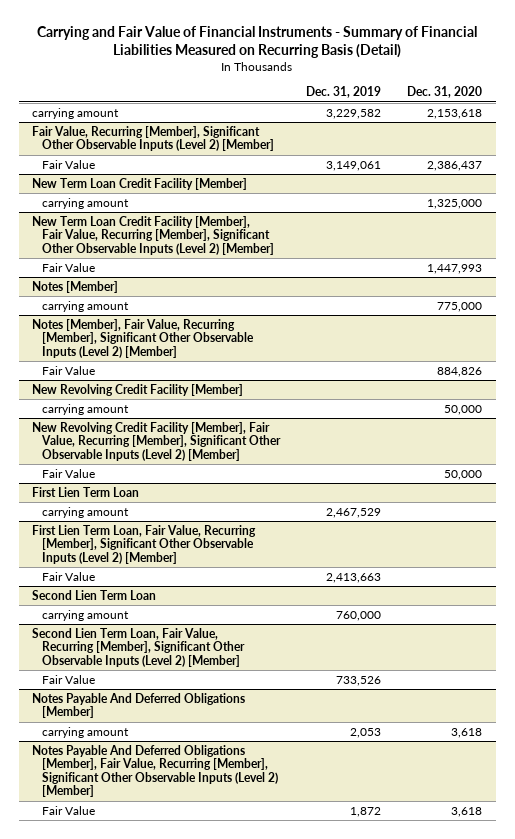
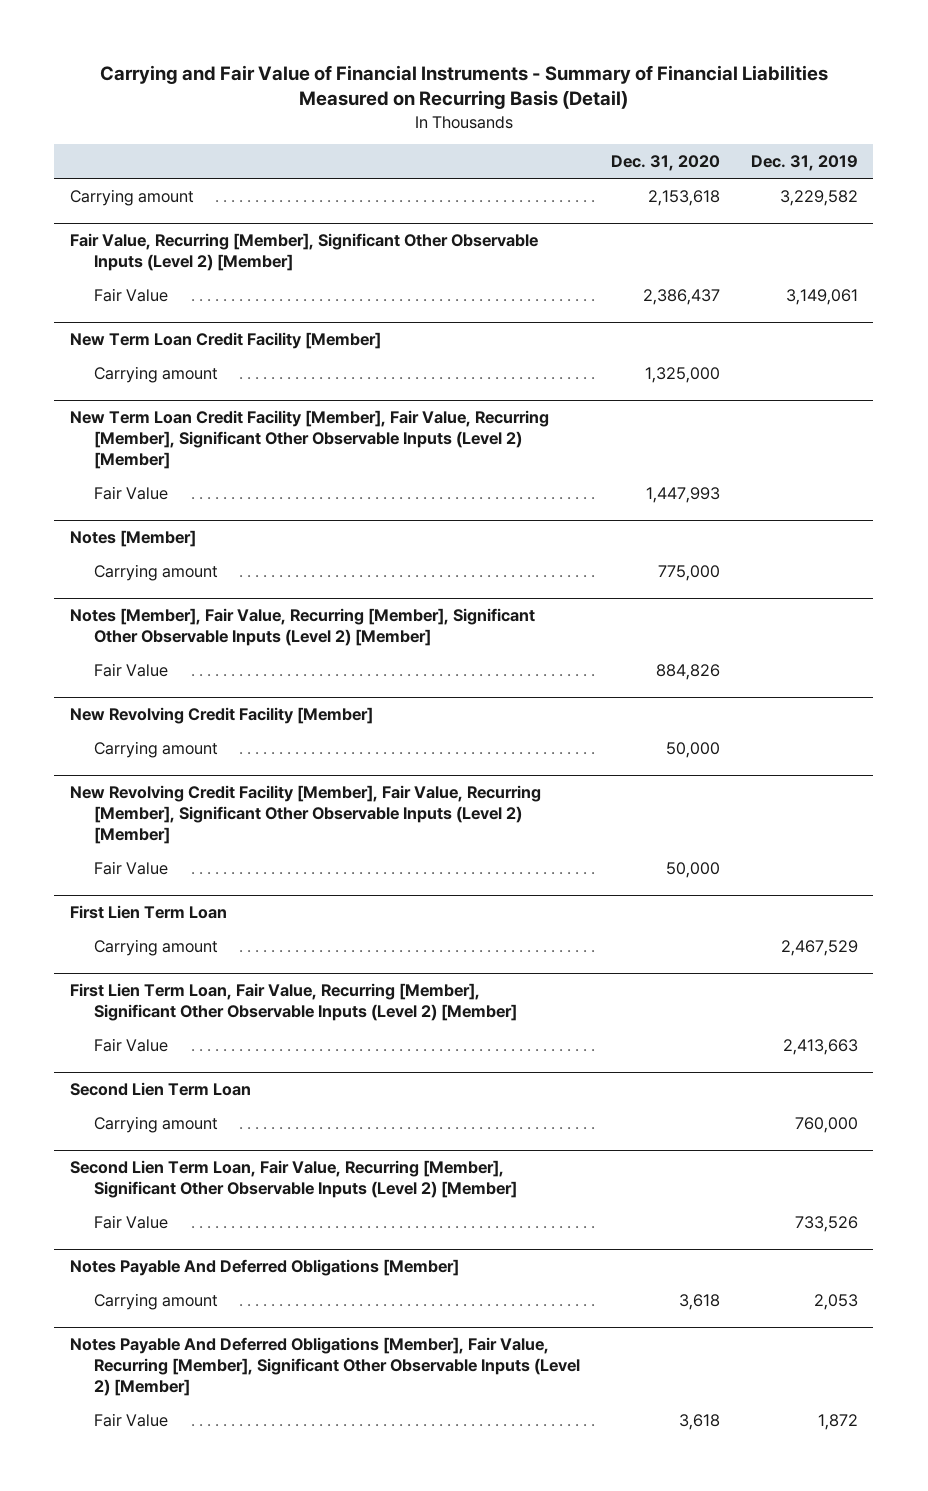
[32,107,120,119] carrying amount -> [69,188,194,206] Carrying amount
[41,197,129,209] carrying amount -> [93,365,218,383] Carrying amount
[41,300,129,312] carrying amount -> [93,563,218,581] Carrying amount
[41,403,129,415] carrying amount -> [93,740,218,758] Carrying amount
[41,506,129,518] carrying amount -> [93,938,218,956] Carrying amount
[41,609,129,621] carrying amount -> [93,1115,218,1133] Carrying amount
[41,726,129,738] carrying amount -> [93,1292,218,1310] Carrying amount

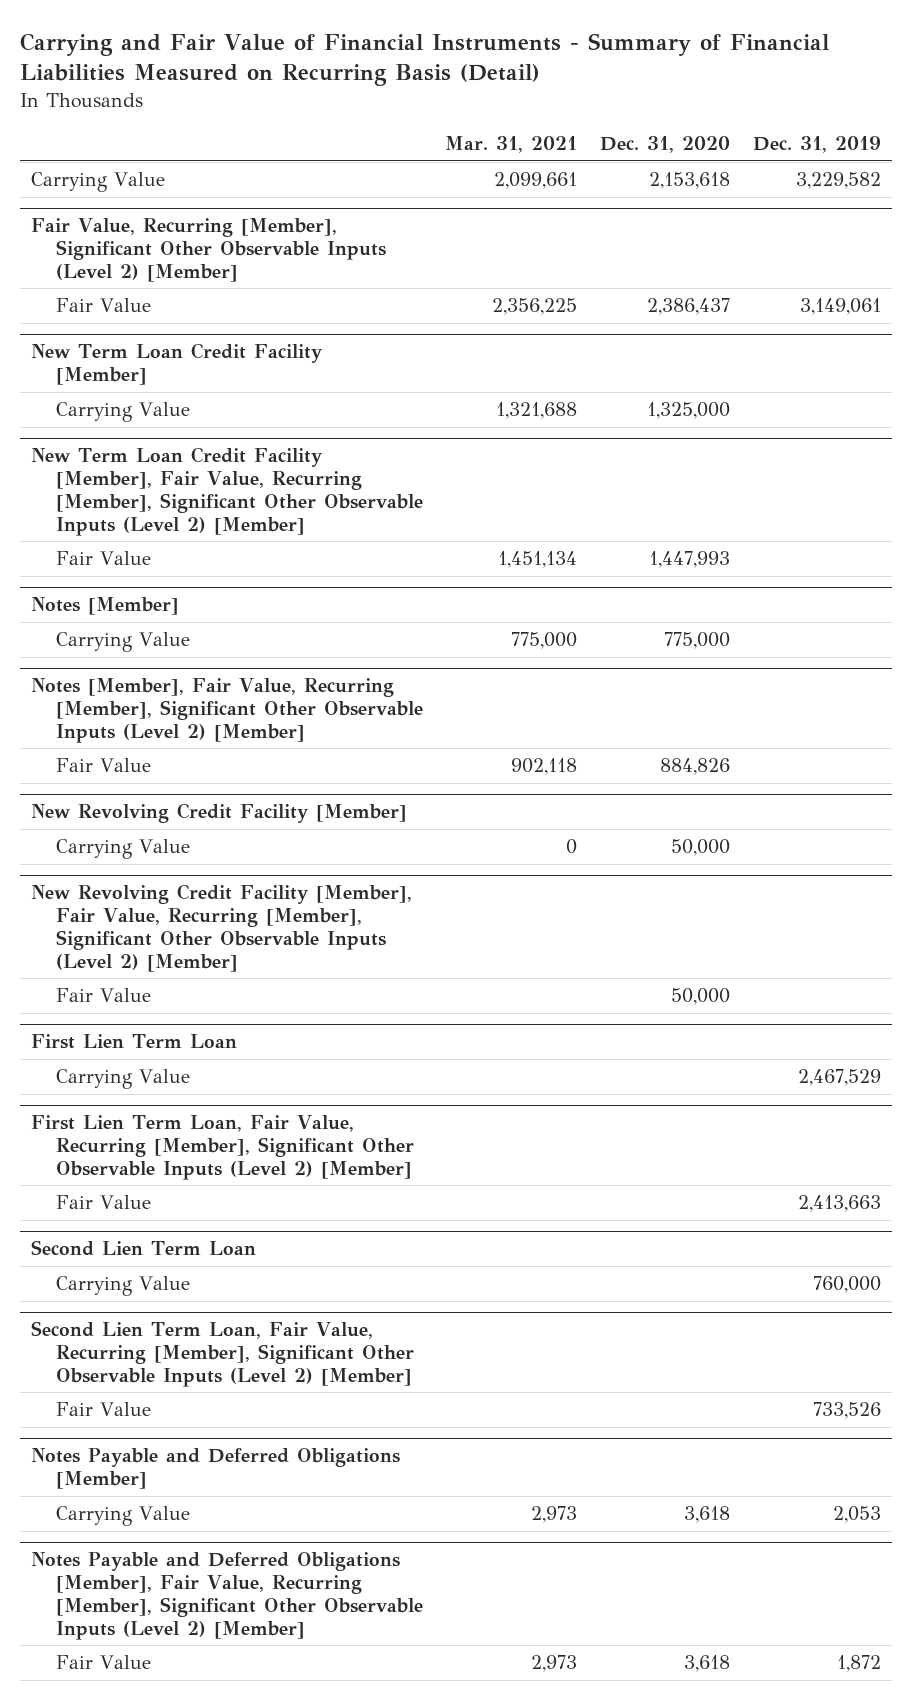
none -> [445,136,578,154] Mar. 31, 2021
[69,188,194,206] Carrying amount -> [31,172,166,193] Carrying Value
[93,365,218,383] Carrying amount -> [55,402,190,423] Carrying Value
[93,563,218,581] Carrying amount -> [55,632,190,653] Carrying Value
[93,740,218,758] Carrying amount -> [55,839,190,860] Carrying Value
[93,938,218,956] Carrying amount -> [55,1069,190,1090] Carrying Value
[93,1115,218,1133] Carrying amount -> [55,1276,190,1297] Carrying Value
[69,1259,459,1277] Notes Payable And Deferred Obligations [Member] -> [31,1448,401,1490] Notes Payable and Deferred Obligations [Member]
[93,1292,218,1310] Carrying amount -> [55,1506,190,1527] Carrying Value
[69,1337,580,1396] Notes Payable And Deferred Obligations [Member], Fair Value, Recurring [Member], Significant Other Observable Inputs (Level 2) [Member] -> [31,1552,423,1640] Notes Payable and Deferred Obligations [Member], Fair Value, Recurring [Member], Significant Other Observable Inputs (Level 2) [Member]

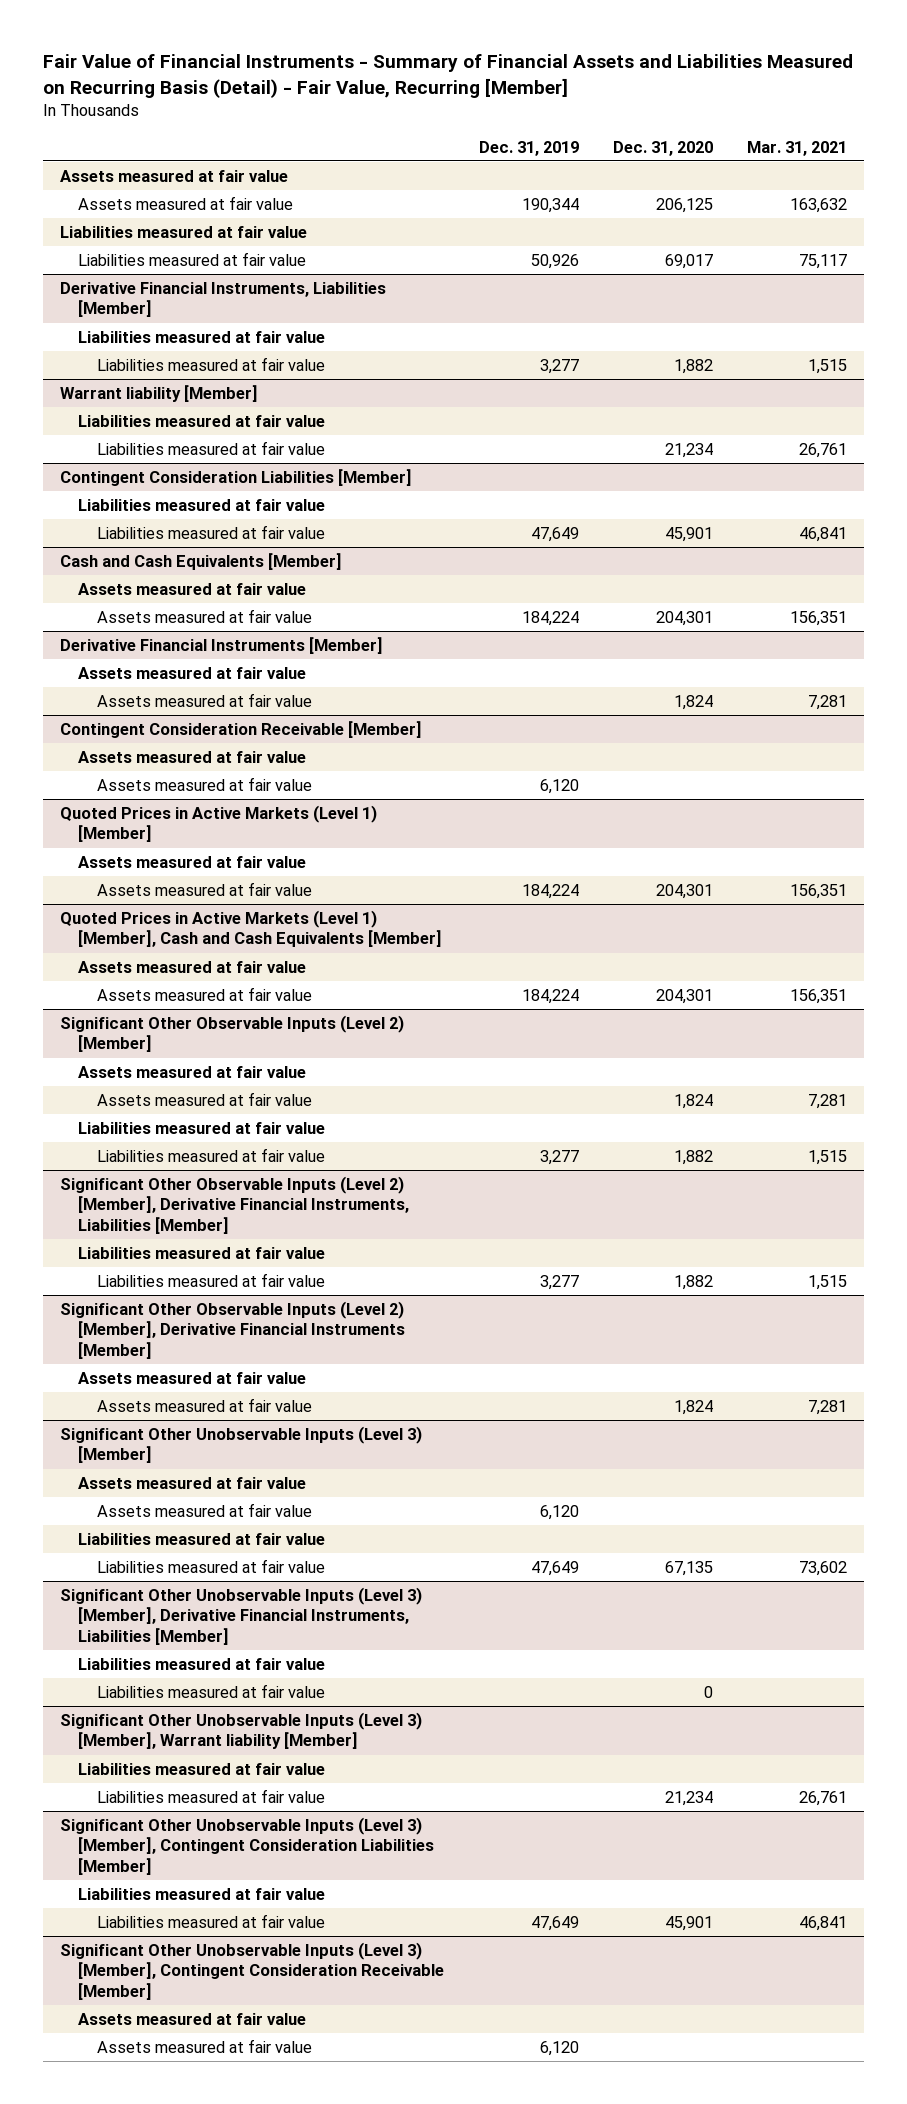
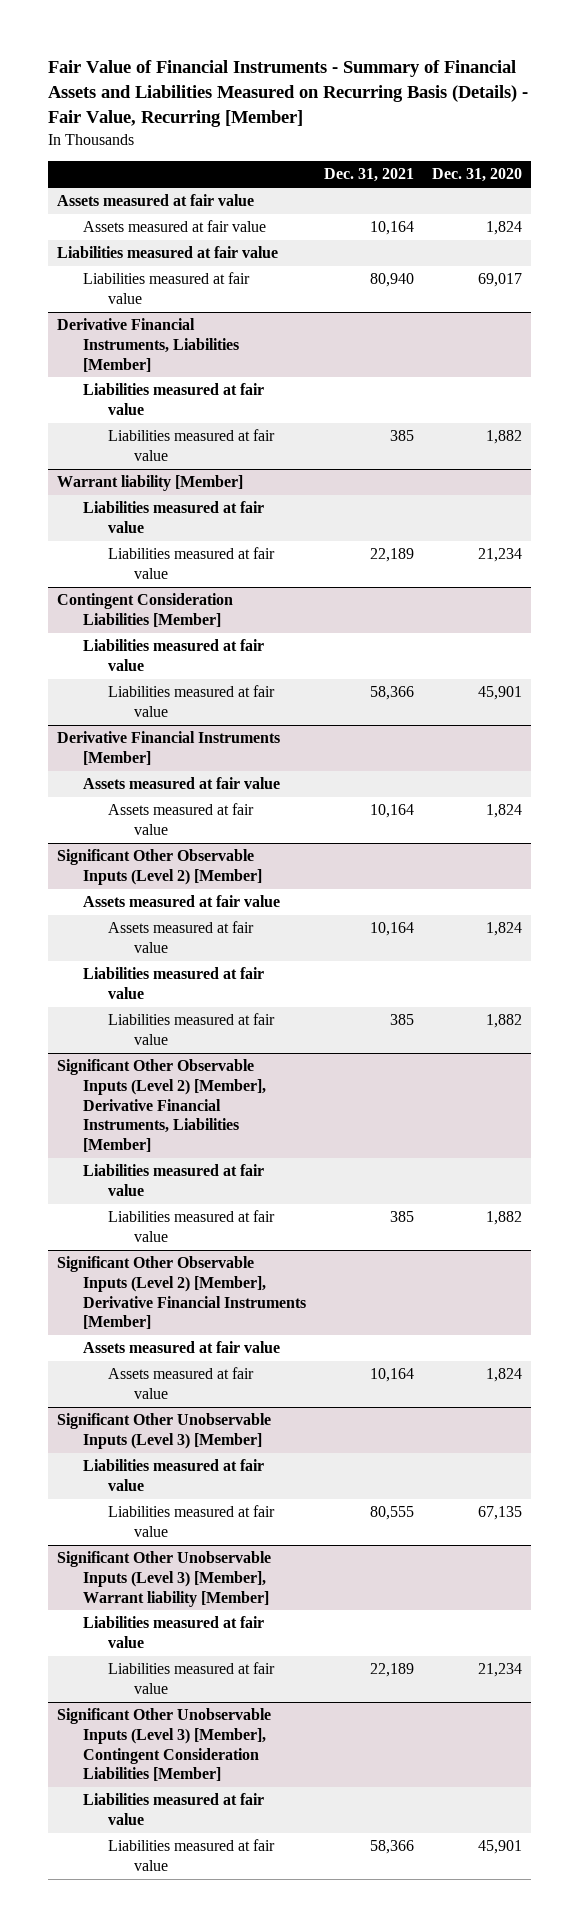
[42,54,853,99] Fair Value of Financial Instruments - Summary of Financial Assets and Liabilities Measured on Recurring Basis (Detail) - Fair Value, Recurring [Member] -> [48,60,529,128] Fair Value of Financial Instruments - Summary of Financial Assets and Liabilities Measured on Recurring Basis (Details) - Fair Value, Recurring [Member]
[478,140,579,156] Dec. 31, 2019 -> none
[746,140,847,156] Mar. 31, 2021 -> none
none -> [323,168,414,183] Dec. 31, 2021
[655,197,713,213] 206,125 -> [486,221,523,236] 1,824
[59,552,342,570] Cash and Cash Equivalents [Member] -> none
[78,582,307,595] Assets measured at fair value -> none
[97,608,313,623] Assets measured at fair value -> none
[59,720,422,738] Contingent Consideration Receivable [Member] -> none
[78,750,307,763] Assets measured at fair value -> none
[97,776,313,791] Assets measured at fair value -> none
[59,804,377,843] Quoted Prices in Active Markets (Level 1) [Member] -> none
[78,855,307,868] Assets measured at fair value -> none
[97,881,313,896] Assets measured at fair value -> none
[59,909,443,948] Quoted Prices in Active Markets (Level 1) [Member], Cash and Cash Equivalents [Member] -> none
[78,960,307,973] Assets measured at fair value -> none
[97,986,313,1001] Assets measured at fair value -> none
[78,1476,307,1489] Assets measured at fair value -> none
[97,1502,313,1517] Assets measured at fair value -> none
[59,1586,422,1646] Significant Other Unobservable Inputs (Level 3) [Member], Derivative Financial Instruments, Liabilities [Member] -> none
[78,1657,326,1670] Liabilities measured at fair value -> none
[97,1683,326,1698] Liabilities measured at fair value -> none
[59,1941,445,2001] Significant Other Unobservable Inputs (Level 3) [Member], Contingent Consideration Receivable [Member] -> none
[78,2012,307,2025] Assets measured at fair value -> none
[97,2038,313,2053] Assets measured at fair value -> none

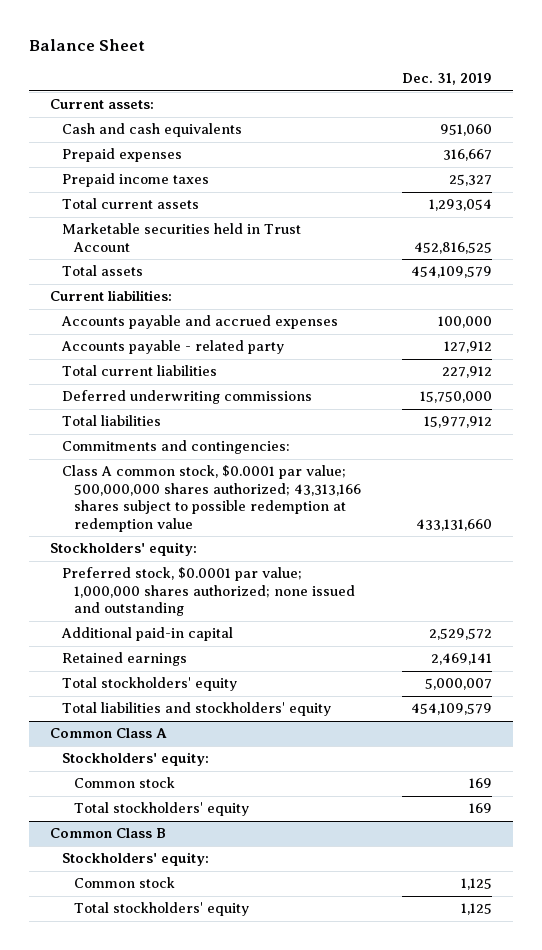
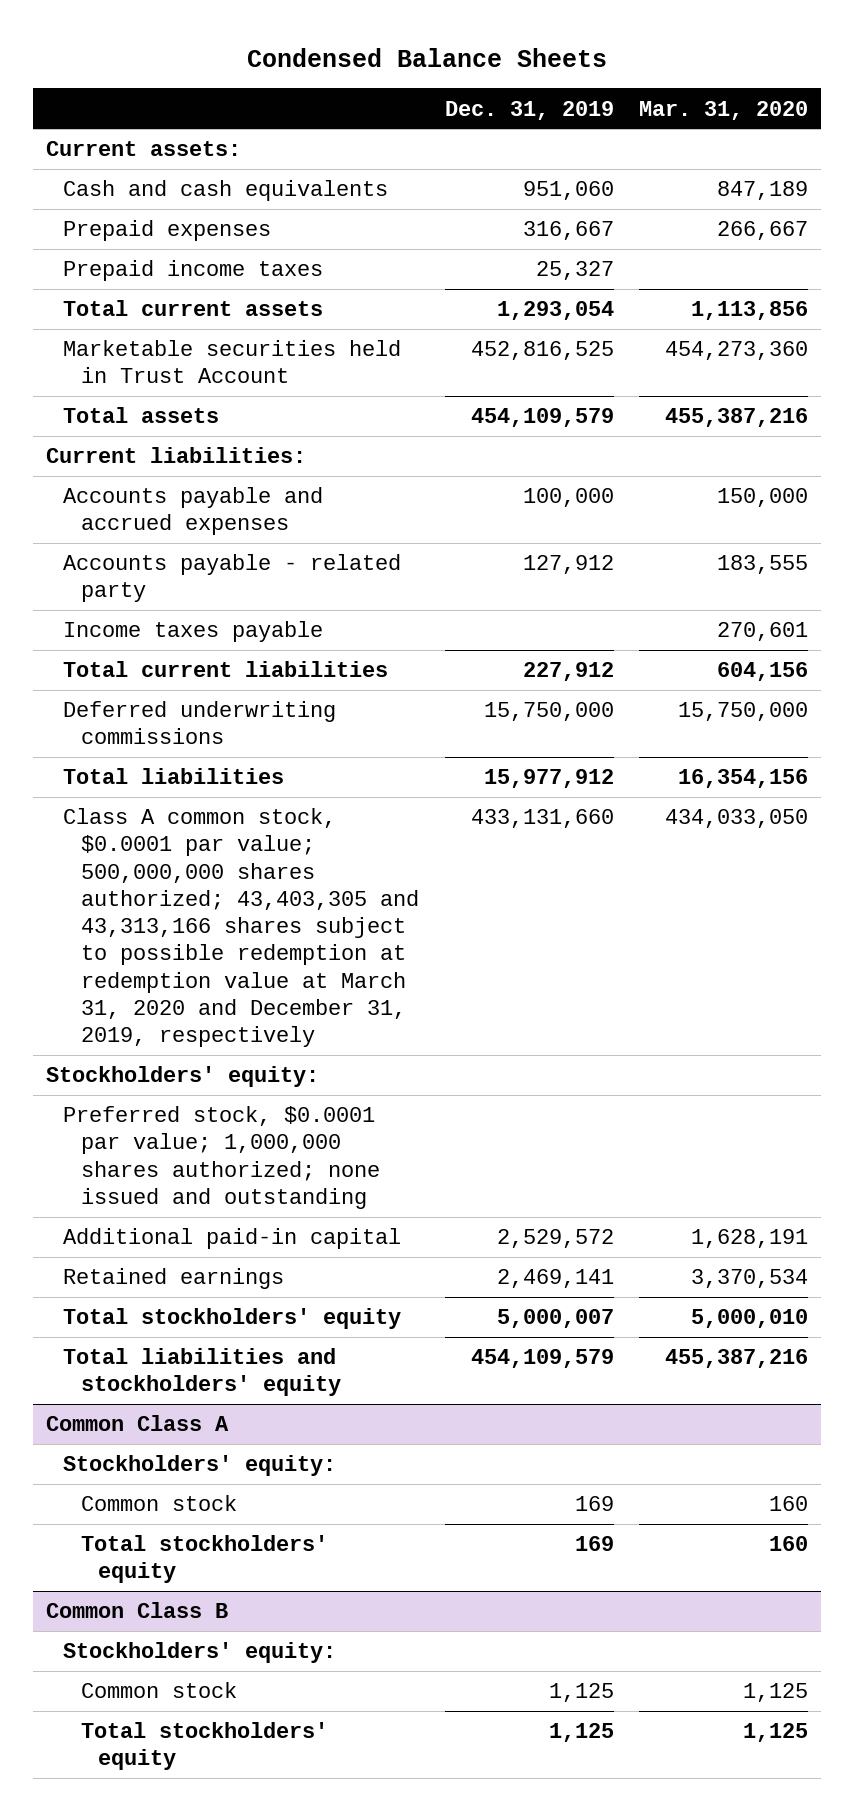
[28,39,145,52] Balance Sheet -> [247,47,608,67] Condensed Balance Sheets
none -> [639,100,809,120] Mar. 31, 2020
none -> [63,621,324,643] Income taxes payable
[61,440,290,455] Commitments and contingencies: -> none
[61,465,361,532] Class A common stock, $0.0001 par value; 500,000,000 shares authorized; 43,313,166 shares subject to possible redemption at redemption value -> [63,808,419,1048] Class A common stock, $0.0001 par value; 500,000,000 shares authorized; 43,403,305 and 43,313,166 shares subject to possible redemption at redemption value at March 31, 2020 and December 31, 2019, respectively

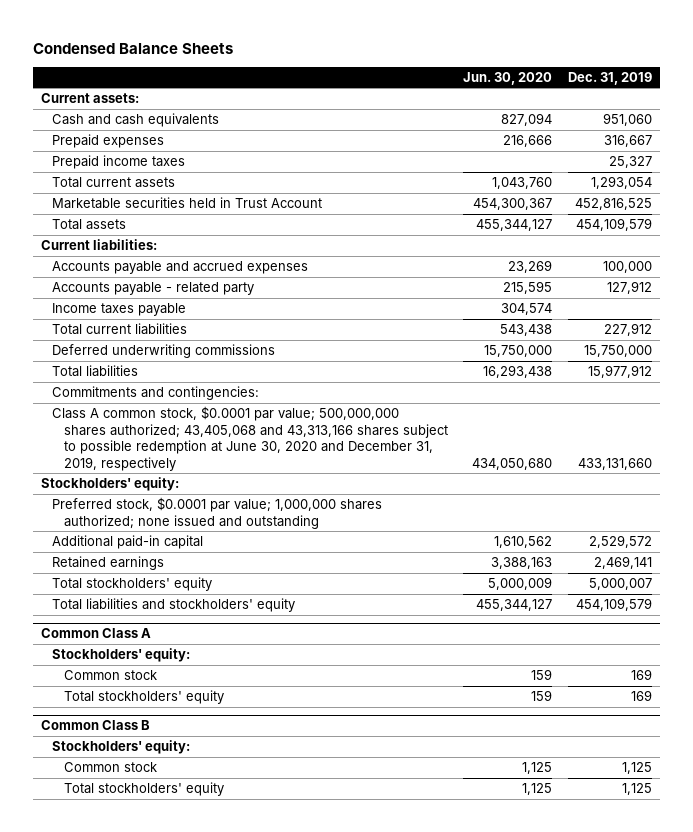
[639,100,809,120] Mar. 31, 2020 -> none
none -> [463,71,553,85] Jun. 30, 2020
none -> [52,386,260,401] Commitments and contingencies:
[63,808,419,1048] Class A common stock, $0.0001 par value; 500,000,000 shares authorized; 43,403,305 and 43,313,166 shares subject to possible redemption at redemption value at March 31, 2020 and December 31, 2019, respectively -> [52,406,448,471] Class A common stock, $0.0001 par value; 500,000,000 shares authorized; 43,405,068 and 43,313,166 shares subject to possible redemption at June 30, 2020 and December 31, 2019, respectively

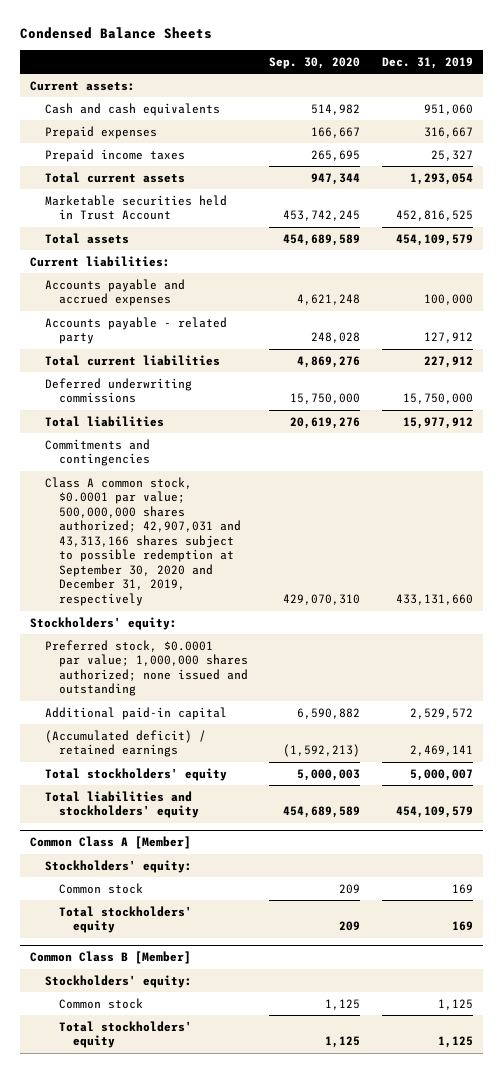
[463,71,553,85] Jun. 30, 2020 -> none
none -> [269,56,361,69] Sep. 30, 2020
[52,303,187,317] Income taxes payable -> none
[52,386,260,401] Commitments and contingencies: -> [44,438,150,467] Commitments and contingencies
[52,406,448,471] Class A common stock, $0.0001 par value; 500,000,000 shares authorized; 43,405,068 and 43,313,166 shares subject to possible redemption at June 30, 2020 and December 31, 2019, respectively -> [44,476,241,606] Class A common stock, $0.0001 par value; 500,000,000 shares authorized; 42,907,031 and 43,313,166 shares subject to possible redemption at September 30, 2020 and December 31, 2019, respectively
[52,556,165,571] Retained earnings -> [44,729,206,758] (Accumulated deficit) / retained earnings
[41,628,152,639] Common Class A -> [30,836,192,850] Common Class A [Member]
[41,720,151,731] Common Class B -> [30,951,192,965] Common Class B [Member]

